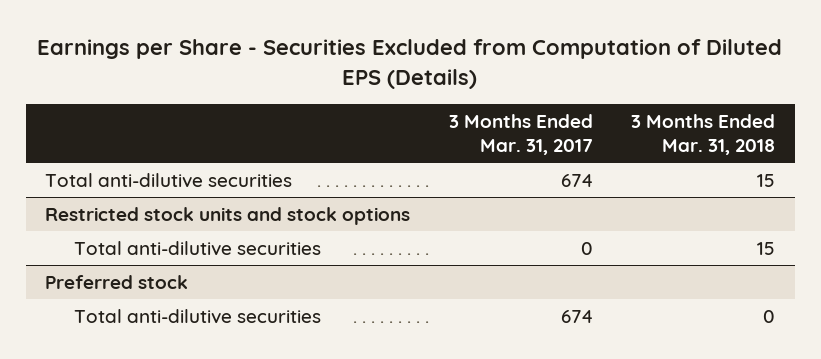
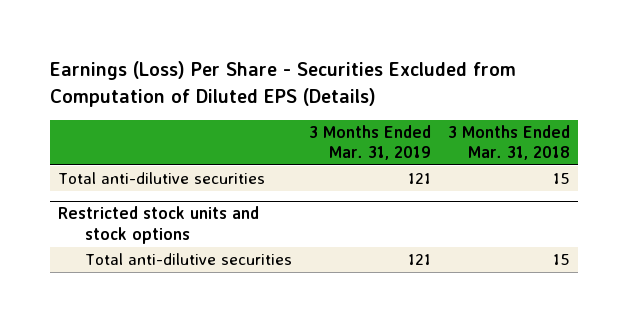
[37,39,783,90] Earnings per Share - Securities Excluded from Computation of Diluted EPS (Details) -> [49,61,516,107] Earnings (Loss) Per Share - Securities Excluded from Computation of Diluted EPS (Details)
[448,114,593,156] 3 Months Ended Mar. 31, 2017 -> none
none -> [308,124,431,161] 3 Months Ended Mar. 31, 2019
[45,274,189,289] Preferred stock -> none
[74,308,322,324] Total anti-dilutive securities -> none

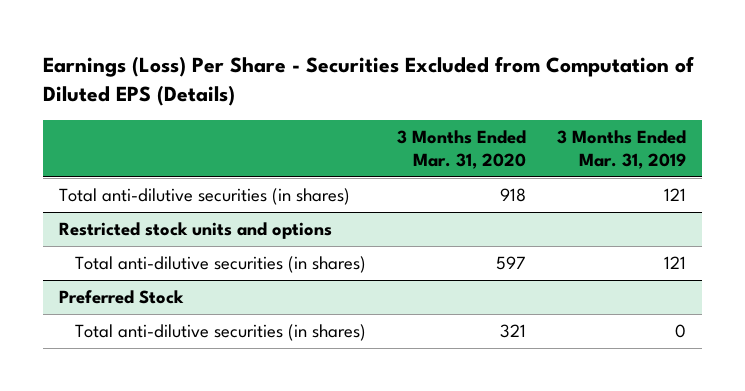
[447,124,570,161] 3 Months Ended Mar. 31, 2018 -> none
none -> [397,130,527,169] 3 Months Ended Mar. 31, 2020
[58,172,266,185] Total anti-dilutive securities -> [58,188,350,206] Total anti-dilutive securities (in shares)
[58,206,260,244] Restricted stock units and stock options -> [58,222,332,240] Restricted stock units and options
[84,253,292,266] Total anti-dilutive securities -> [74,256,366,274] Total anti-dilutive securities (in shares)
none -> [58,290,184,305] Preferred Stock
none -> [74,324,366,342] Total anti-dilutive securities (in shares)

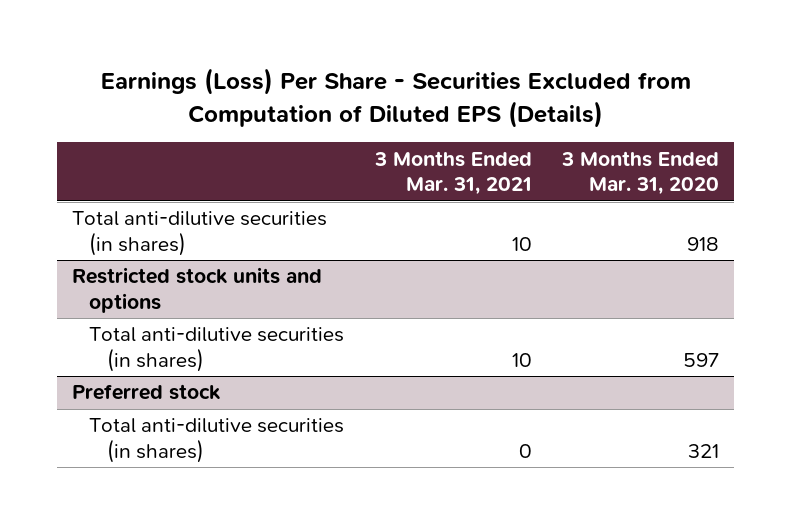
[557,130,687,169] 3 Months Ended Mar. 31, 2019 -> none
none -> [373,150,532,196] 3 Months Ended Mar. 31, 2021
[58,290,184,305] Preferred Stock -> [72,384,222,401] Preferred stock

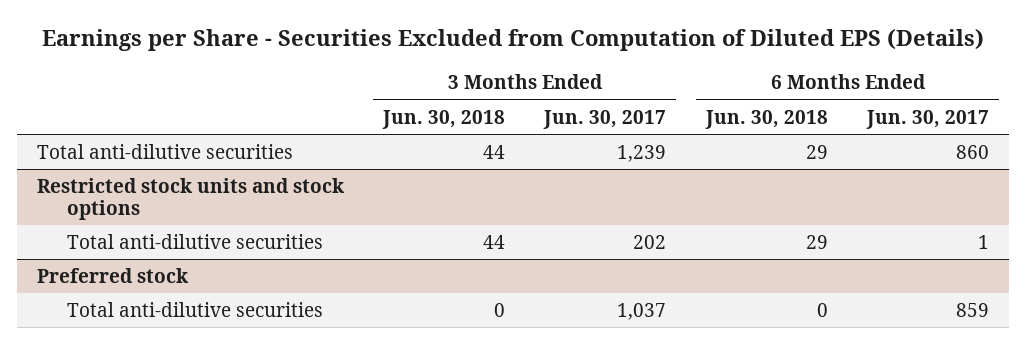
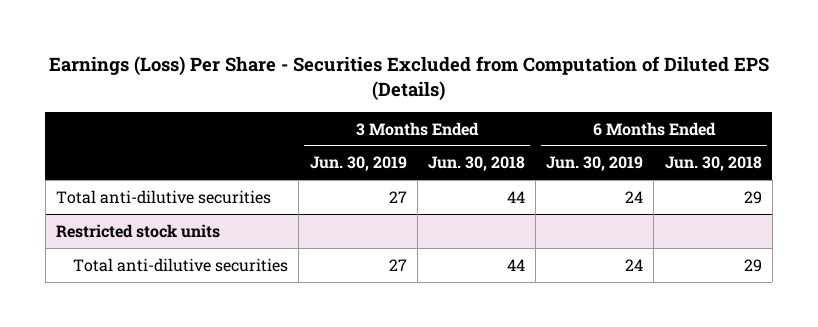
[41,29,984,52] Earnings per Share - Securities Excluded from Computation of Diluted EPS (Details) -> [48,55,769,101] Earnings (Loss) Per Share - Securities Excluded from Computation of Diluted EPS (Details)
[543,109,667,129] Jun. 30, 2017 -> none
[866,109,990,129] Jun. 30, 2017 -> none
none -> [309,156,407,172] Jun. 30, 2019
none -> [546,156,644,172] Jun. 30, 2019
[36,178,345,220] Restricted stock units and stock options -> [56,223,221,238] Restricted stock units
[36,268,189,284] Preferred stock -> none
[66,302,323,318] Total anti-dilutive securities -> none

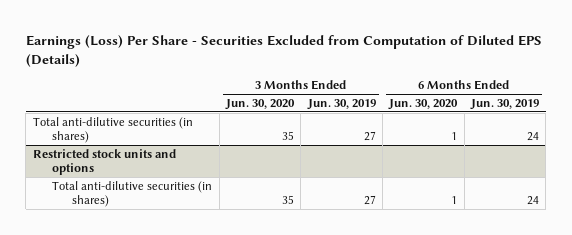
[427,156,525,172] Jun. 30, 2018 -> none
[664,156,762,172] Jun. 30, 2018 -> none
none -> [225,99,296,111] Jun. 30, 2020
none -> [388,99,459,111] Jun. 30, 2020
[56,189,272,204] Total anti-dilutive securities -> [32,116,193,144] Total anti-dilutive securities (in shares)
[56,223,221,238] Restricted stock units -> [32,148,176,176] Restricted stock units and options
[73,257,289,272] Total anti-dilutive securities -> [52,180,213,208] Total anti-dilutive securities (in shares)

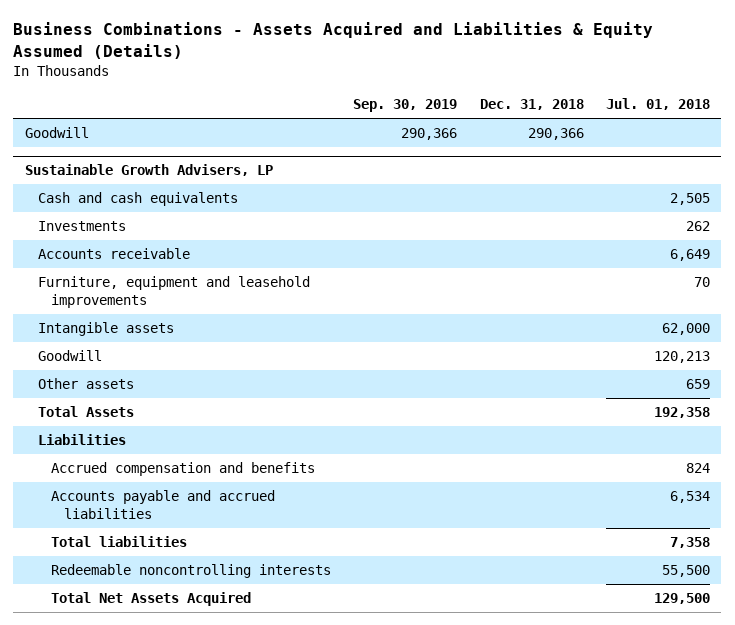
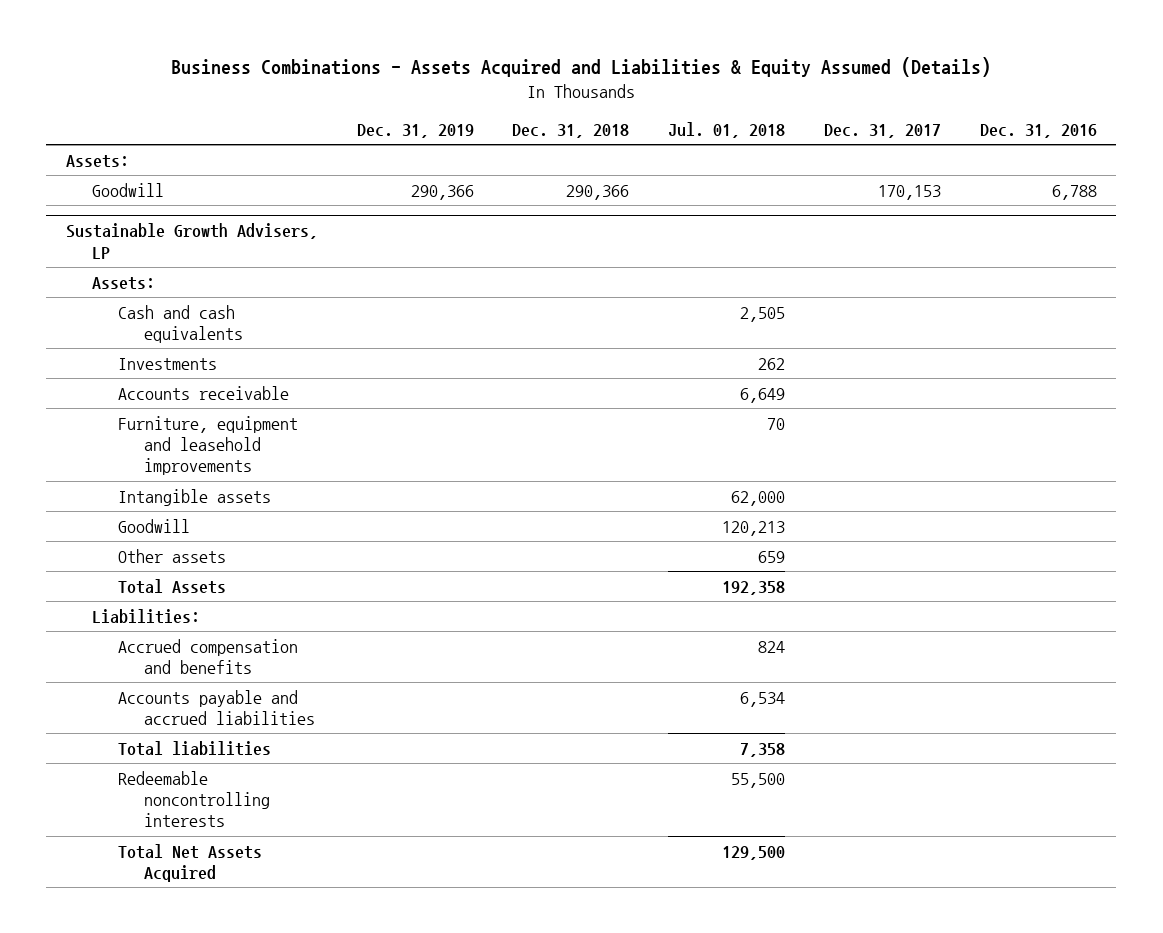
[353,99,458,113] Sep. 30, 2019 -> none
none -> [356,123,474,138] Dec. 31, 2019
none -> [824,123,942,138] Dec. 31, 2017
none -> [979,123,1097,138] Dec. 31, 2016
none -> [65,154,129,168] Assets:
none -> [91,276,155,290] Assets:
[37,434,126,446] Liabilities -> [91,608,200,624] Liabilities:

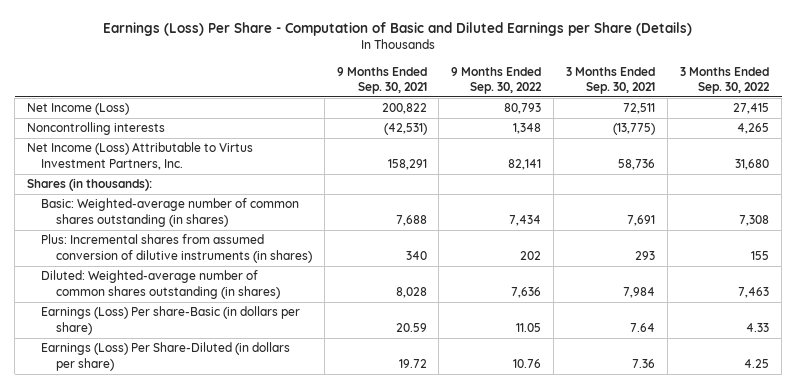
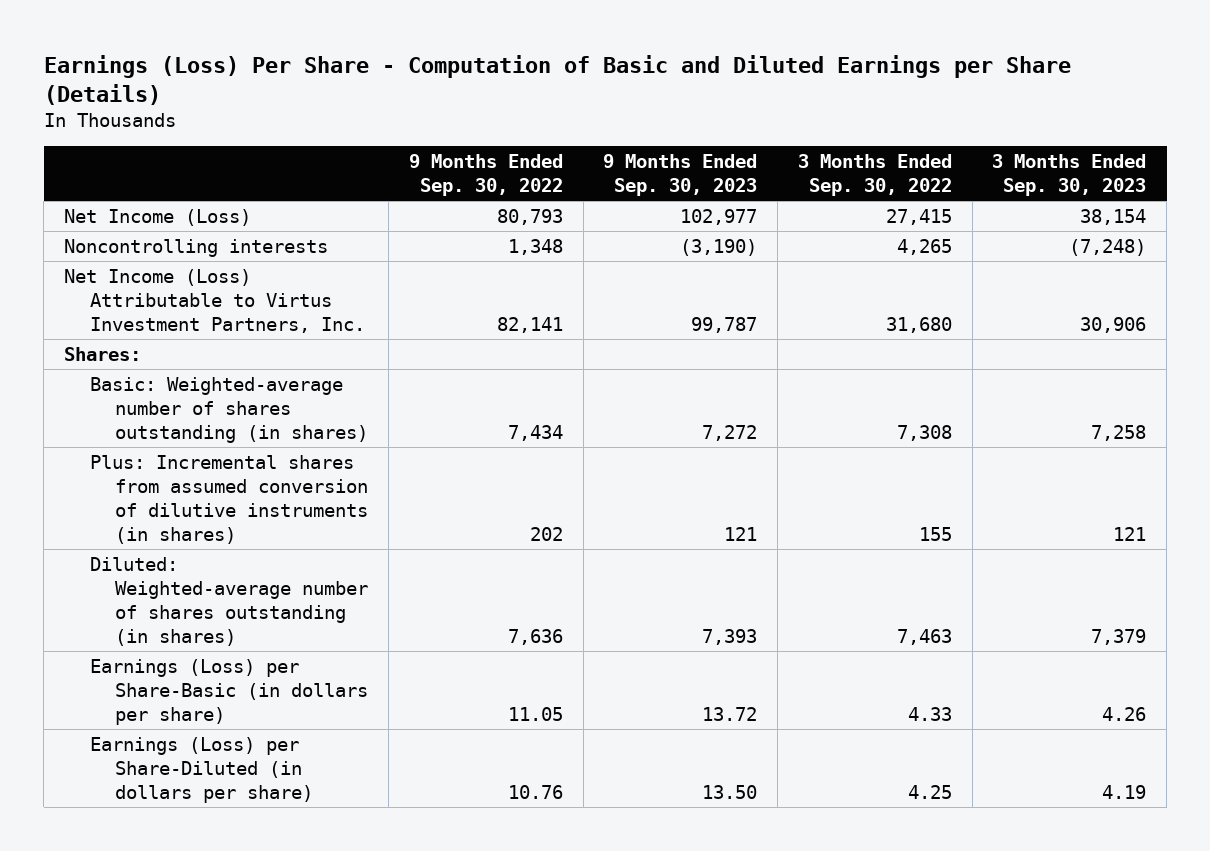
[336,66,427,94] 9 Months Ended Sep. 30, 2021 -> none
[566,66,656,94] 3 Months Ended Sep. 30, 2021 -> none
none -> [603,153,758,196] 9 Months Ended Sep. 30, 2023
none -> [992,153,1147,196] 3 Months Ended Sep. 30, 2023
[27,178,153,192] Shares (in thousands): -> [63,346,141,361] Shares:
[41,198,300,227] Basic: Weighted-average number of common shares outstanding (in shares) -> [89,376,369,444] Basic: Weighted-average number of shares outstanding (in shares)
[41,270,280,299] Diluted: Weighted-average number of common shares outstanding (in shares) -> [89,556,369,647] Diluted: Weighted-average number of shares outstanding (in shares)
[41,306,301,335] Earnings (Loss) Per share-Basic (in dollars per share) -> [89,658,369,726] Earnings (Loss) per Share-Basic (in dollars per share)
[41,342,291,371] Earnings (Loss) Per Share-Diluted (in dollars per share) -> [89,736,314,804] Earnings (Loss) per Share-Diluted (in dollars per share)

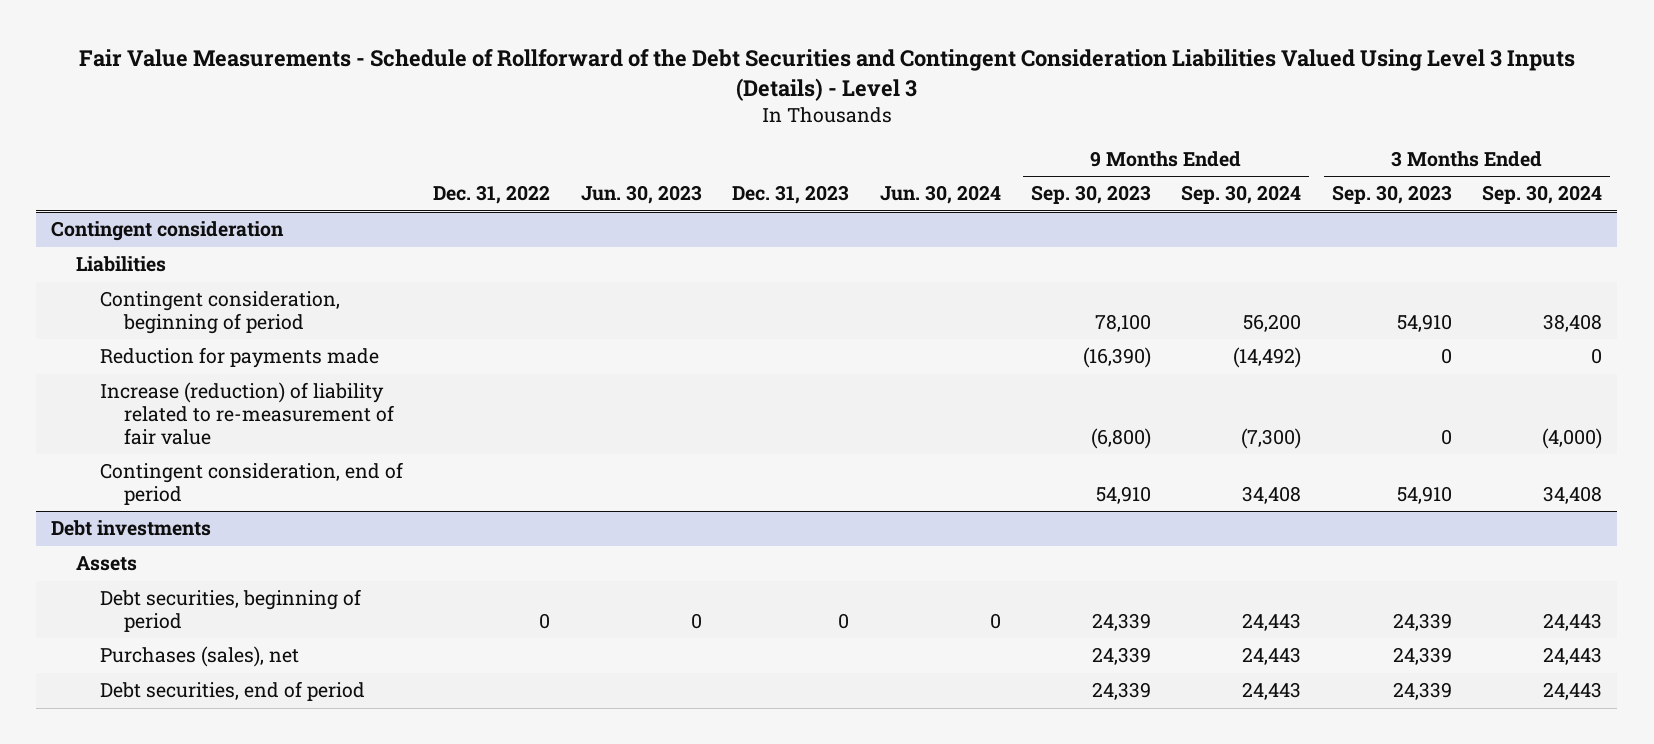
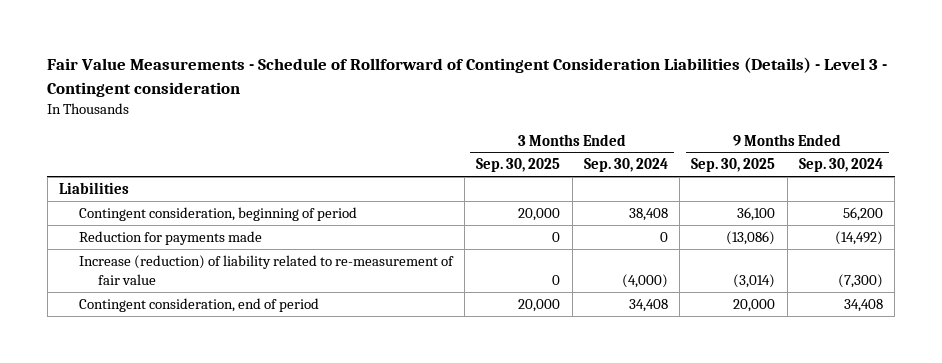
[78,49,1575,102] Fair Value Measurements - Schedule of Rollforward of the Debt Securities and Contingent Consideration Liabilities Valued Using Level 3 Inputs (Details) - Level 3 -> [47,57,888,97] Fair Value Measurements - Schedule of Rollforward of Contingent Consideration Liabilities (Details) - Level 3 - Contingent consideration
[433,185,551,205] Dec. 31, 2022 -> none
[580,185,702,205] Jun. 30, 2023 -> none
[732,185,850,205] Dec. 31, 2023 -> none
[879,185,1001,205] Jun. 30, 2024 -> none
[1030,185,1151,205] Sep. 30, 2023 -> none
[1331,185,1452,205] Sep. 30, 2023 -> none
none -> [476,158,561,173] Sep. 30, 2025
none -> [691,158,776,173] Sep. 30, 2025
[51,221,285,242] Contingent consideration -> none
[51,520,212,537] Debt investments -> none
[75,556,137,572] Assets -> none
[99,589,361,633] Debt securities, beginning of period -> none
[99,646,299,668] Purchases (sales), net -> none
[99,681,365,702] Debt securities, end of period -> none

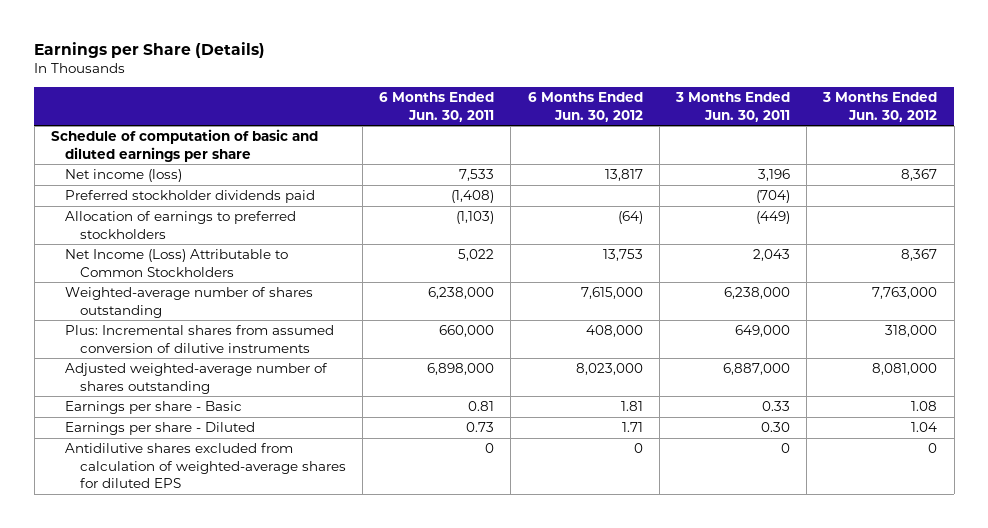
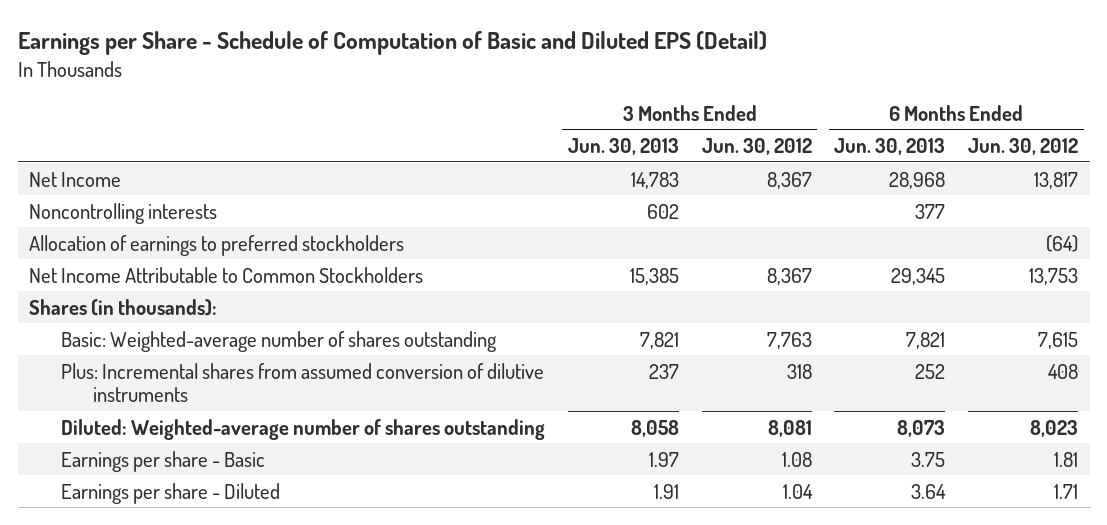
[34,42,266,59] Earnings per Share (Details) -> [17,31,767,56] Earnings per Share - Schedule of Computation of Basic and Diluted EPS (Detail)
[379,92,495,122] 6 Months Ended Jun. 30, 2011 -> none
[674,92,790,122] 3 Months Ended Jun. 30, 2011 -> none
none -> [567,138,679,156] Jun. 30, 2013
none -> [834,138,946,156] Jun. 30, 2013
[50,129,318,162] Schedule of computation of basic and diluted earnings per share -> none
[65,190,316,204] Preferred stockholder dividends paid -> none
[65,169,183,183] Net income (loss) -> [29,171,122,187] Net Income
none -> [29,202,218,224] Noncontrolling interests
[65,249,289,277] Net Income (Loss) Attributable to Common Stockholders -> [29,266,424,283] Net Income Attributable to Common Stockholders
none -> [29,298,218,316] Shares (in thousands):
[65,287,314,318] Weighted-average number of shares outstanding -> [60,330,497,352] Basic: Weighted-average number of shares outstanding
[580,287,643,300] 7,615,000 -> [1038,331,1079,349] 7,615
[872,287,938,300] 7,763,000 -> [766,331,812,349] 7,763
[585,325,643,338] 408,000 -> [1048,363,1079,379] 408
[885,325,938,338] 318,000 -> [786,363,812,379] 318
[65,363,329,394] Adjusted weighted-average number of shares outstanding -> [60,418,545,440] Diluted: Weighted-average number of shares outstanding
[575,363,643,376] 8,023,000 -> [1030,419,1079,437] 8,023
[872,363,938,376] 8,081,000 -> [767,419,812,437] 8,081
[65,443,346,488] Antidilutive shares excluded from calculation of weighted-average shares for diluted EPS -> none

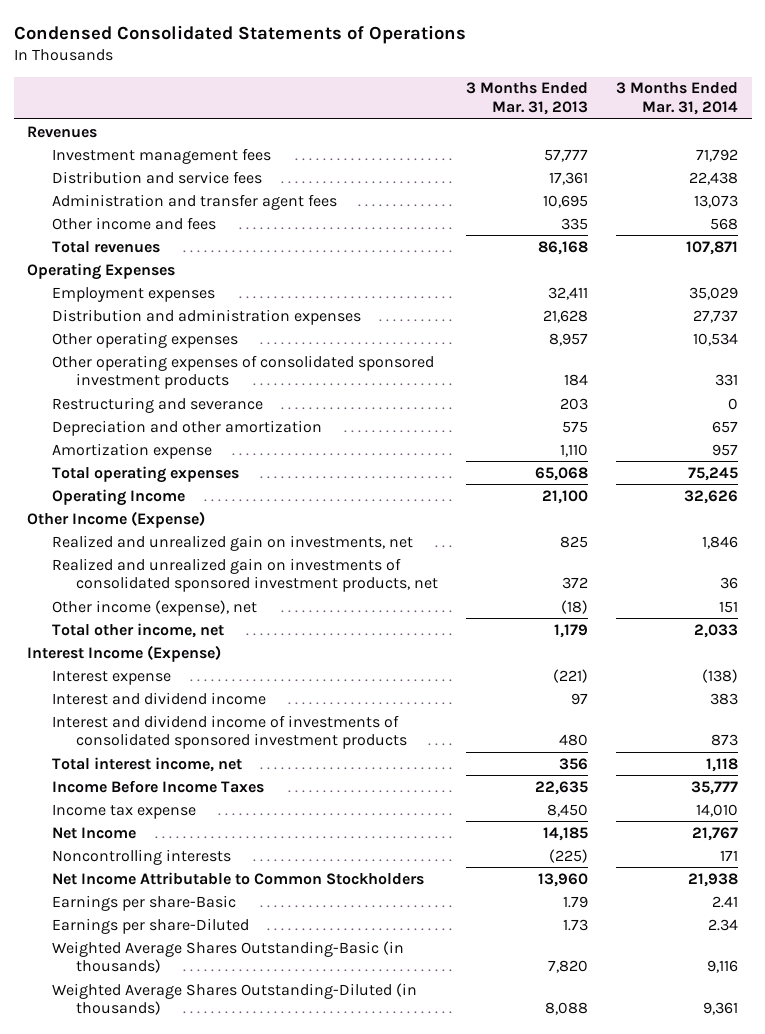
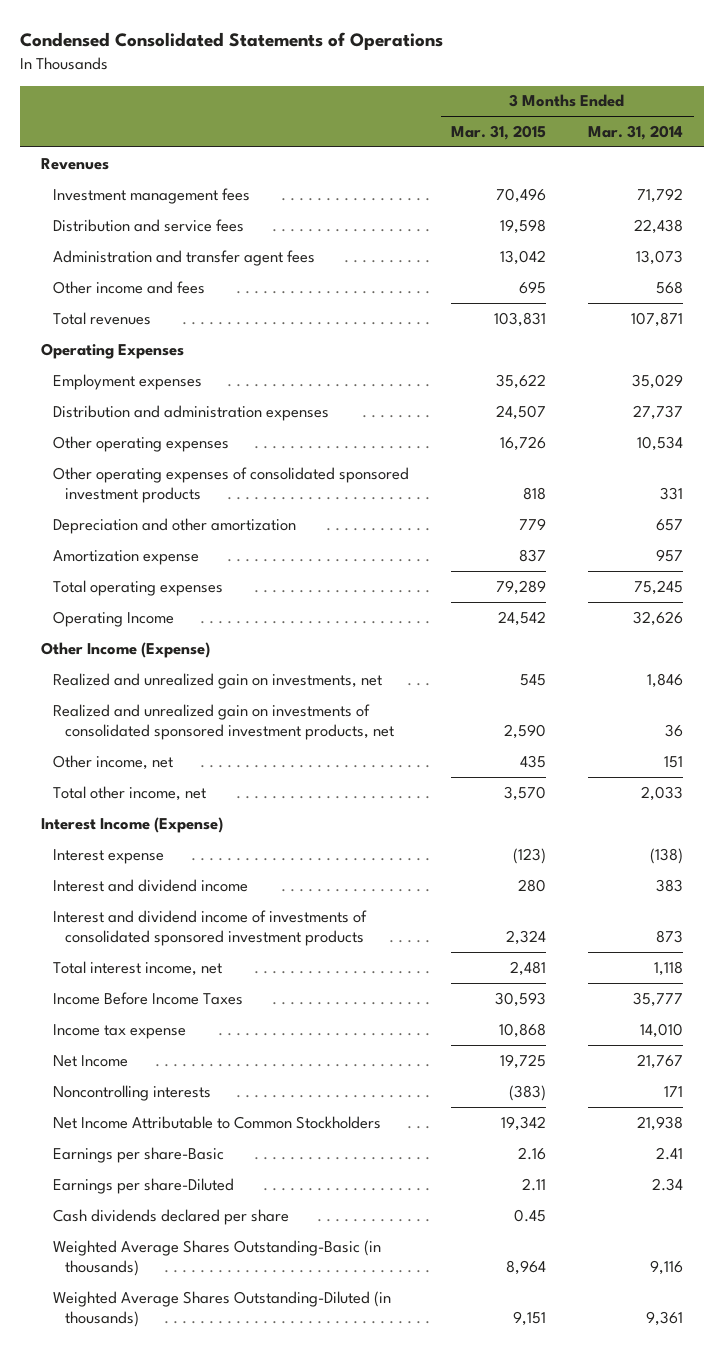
[465,82,588,116] 3 Months Ended Mar. 31, 2013 -> none
none -> [451,125,547,141] Mar. 31, 2015
[51,396,263,413] Restructuring and severance -> none
[51,599,257,616] Other income (expense), net -> [53,754,174,770] Other income, net
none -> [53,1208,290,1225] Cash dividends declared per share

